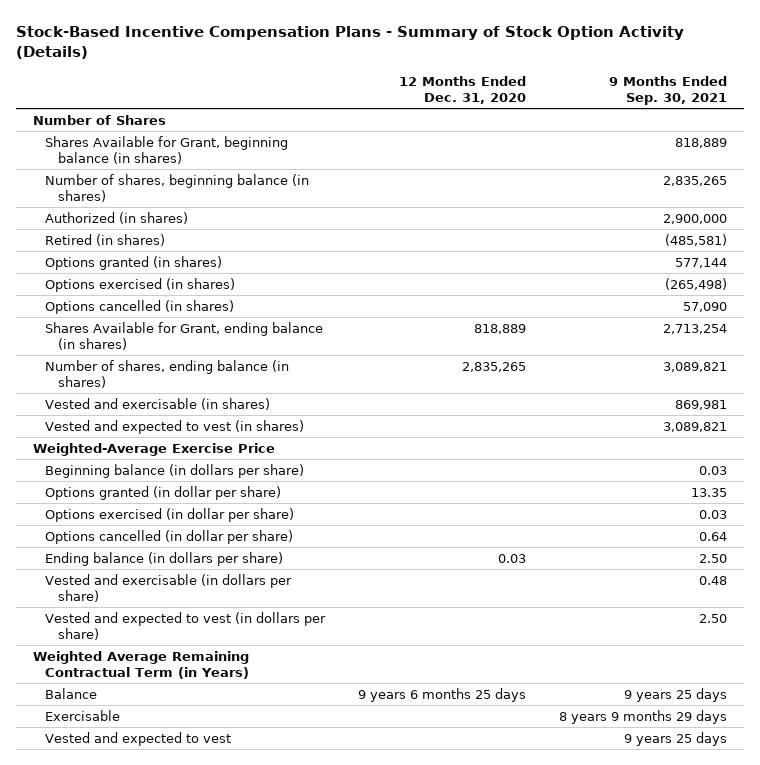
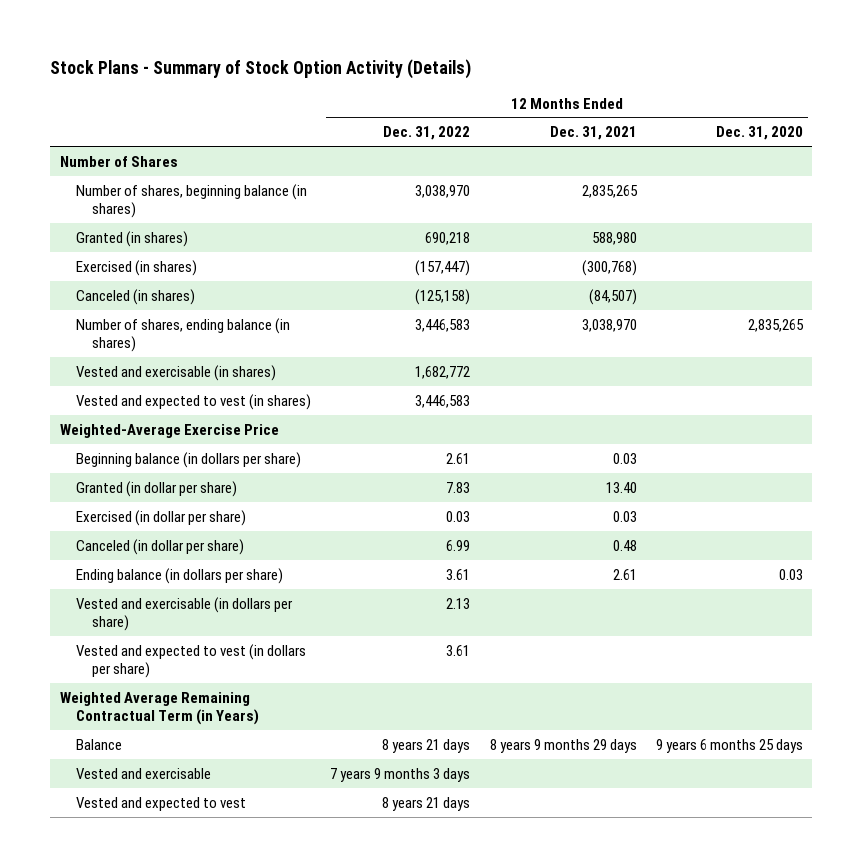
[16,25,685,60] Stock-Based Incentive Compensation Plans - Summary of Stock Option Activity (Details) -> [50,59,472,80] Stock Plans - Summary of Stock Option Activity (Details)
[609,76,728,106] 9 Months Ended Sep. 30, 2021 -> none
none -> [383,126,471,141] Dec. 31, 2022
none -> [549,126,637,141] Dec. 31, 2021
[45,135,289,164] Shares Available for Grant, beginning balance (in shares) -> none
[45,211,189,224] Authorized (in shares) -> none
[45,233,166,246] Retired (in shares) -> none
[45,321,324,350] Shares Available for Grant, ending balance (in shares) -> none
[45,255,223,270] Options granted (in shares) -> [76,230,189,247] Granted (in shares)
[45,277,236,292] Options exercised (in shares) -> [76,259,198,276] Exercised (in shares)
[45,299,235,314] Options cancelled (in shares) -> [76,288,196,305] Canceled (in shares)
[45,485,282,500] Options granted (in dollar per share) -> [76,480,238,497] Granted (in dollar per share)
[45,507,295,522] Options exercised (in dollar per share) -> [76,509,247,526] Exercised (in dollar per share)
[45,529,294,544] Options cancelled (in dollar per share) -> [76,538,245,555] Canceled (in dollar per share)
[45,709,121,721] Exercisable -> [76,767,212,779] Vested and exercisable

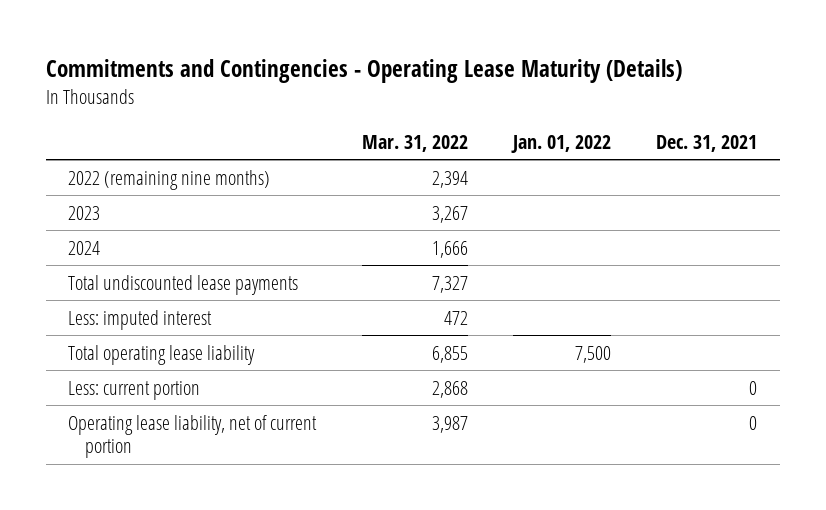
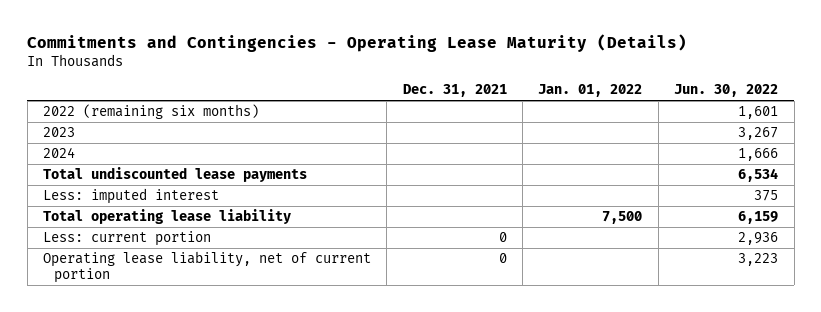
[361,134,468,152] Mar. 31, 2022 -> none
none -> [674,84,779,98] Jun. 30, 2022
[68,169,271,190] 2022 (remaining nine months) -> [43,104,260,120] 2022 (remaining six months)

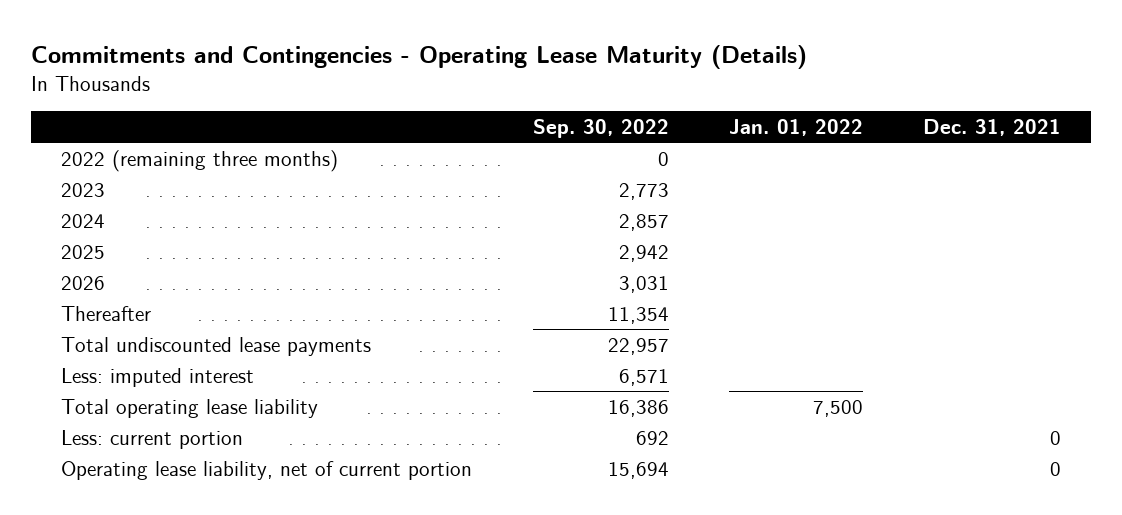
[674,84,779,98] Jun. 30, 2022 -> none
none -> [532,119,669,139] Sep. 30, 2022
[43,104,260,120] 2022 (remaining six months) -> [61,149,339,172] 2022 (remaining three months)
none -> [61,244,106,259] 2025
none -> [61,275,106,290] 2026
none -> [61,305,152,321] Thereafter

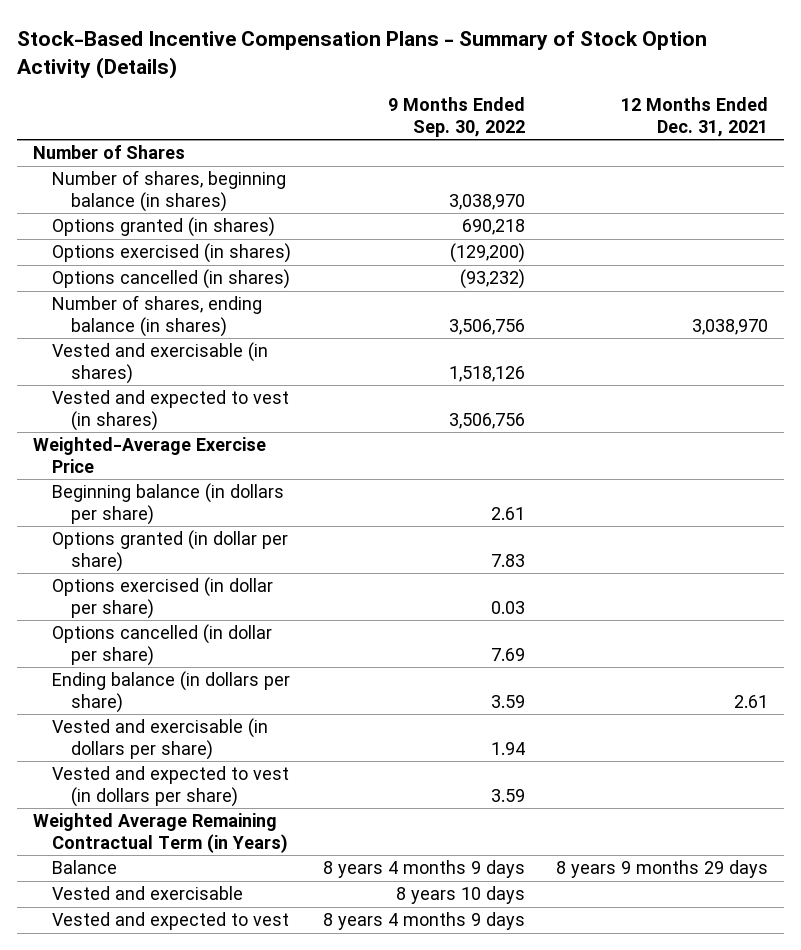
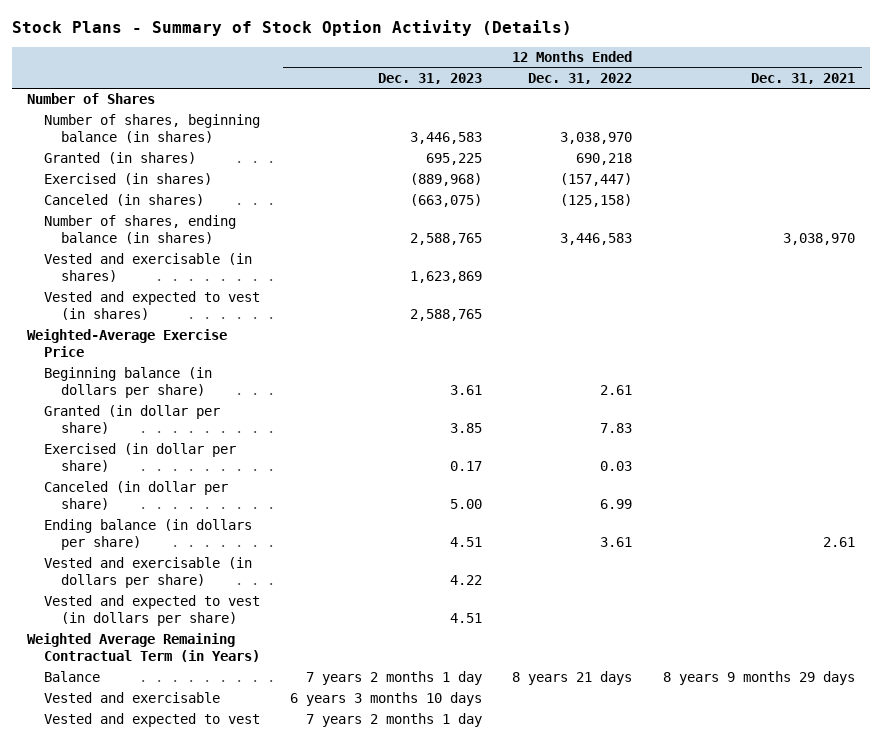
[17,30,708,79] Stock-Based Incentive Compensation Plans - Summary of Stock Option Activity (Details) -> [12,20,573,37] Stock Plans - Summary of Stock Option Activity (Details)
[387,97,525,137] 9 Months Ended Sep. 30, 2022 -> none
none -> [378,73,483,85] Dec. 31, 2023
none -> [528,73,633,85] Dec. 31, 2022
[52,217,276,238] Options granted (in shares) -> [44,152,197,165] Granted (in shares)
[52,243,292,264] Options exercised (in shares) -> [44,173,213,186] Exercised (in shares)
[52,269,291,290] Options cancelled (in shares) -> [44,194,205,207] Canceled (in shares)
[52,530,289,572] Options granted (in dollar per share) -> [44,405,221,435] Granted (in dollar per share)
[52,577,274,619] Options exercised (in dollar per share) -> [44,443,237,473] Exercised (in dollar per share)
[52,624,273,666] Options cancelled (in dollar per share) -> [44,481,229,511] Canceled (in dollar per share)

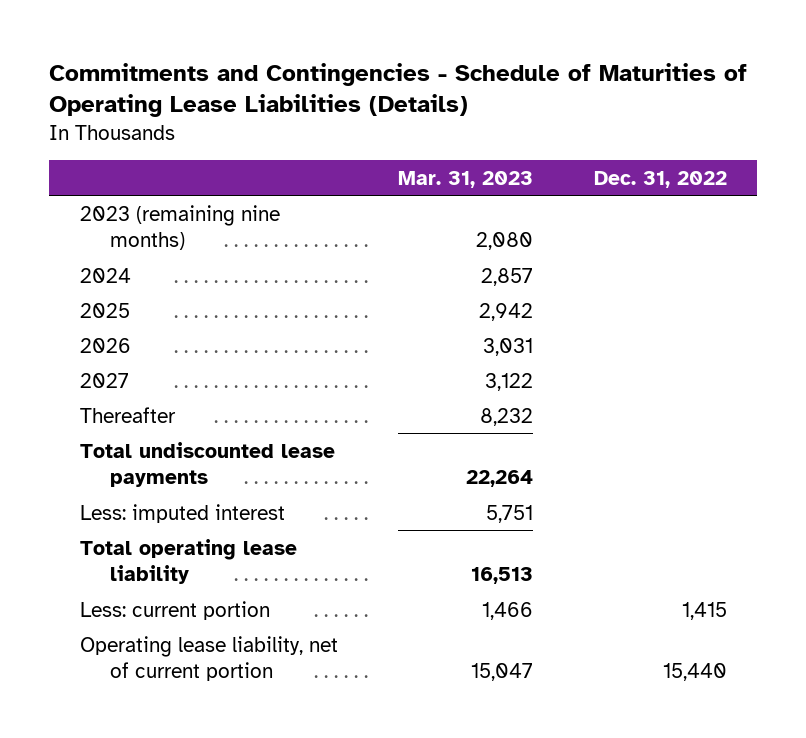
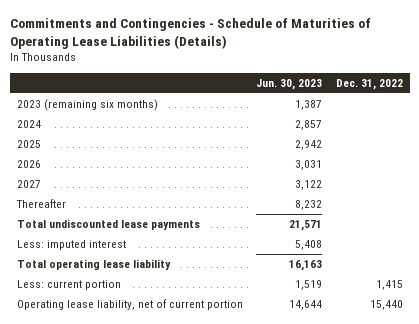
[398,170,534,188] Mar. 31, 2023 -> none
none -> [256,78,323,90] Jun. 30, 2023
[79,204,280,250] 2023 (remaining nine months) -> [16,98,158,111] 2023 (remaining six months)

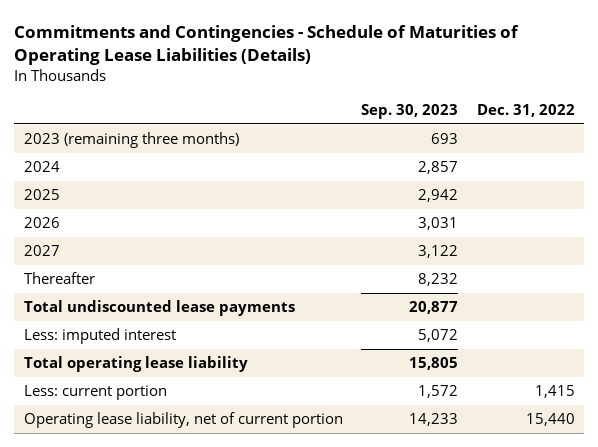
[256,78,323,90] Jun. 30, 2023 -> none
none -> [361,104,459,120] Sep. 30, 2023
[16,98,158,111] 2023 (remaining six months) -> [23,132,239,149] 2023 (remaining three months)

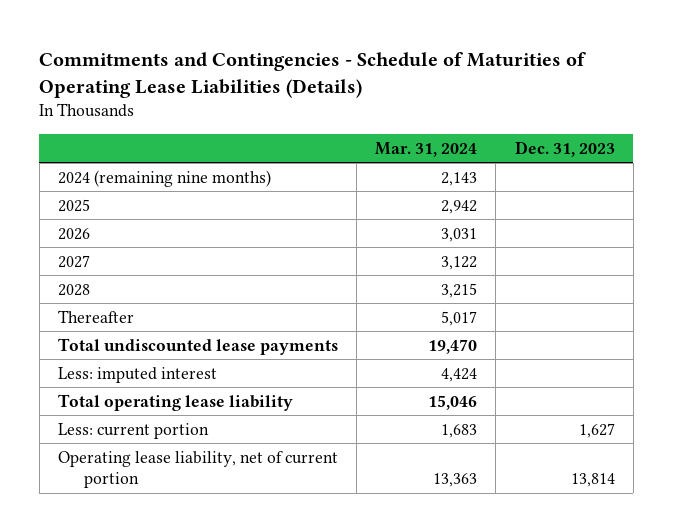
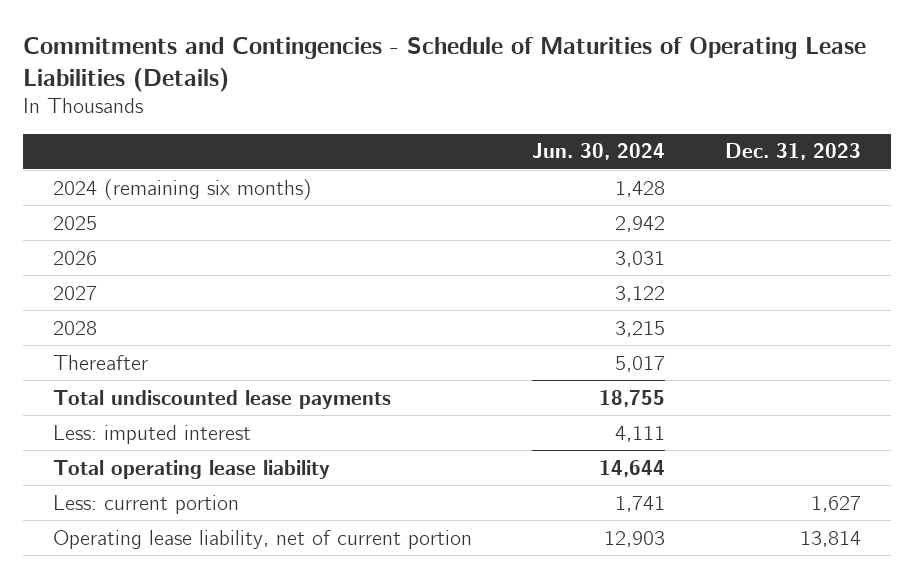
[375,141,478,157] Mar. 31, 2024 -> none
none -> [531,143,665,161] Jun. 30, 2024
[57,169,271,187] 2024 (remaining nine months) -> [52,178,312,200] 2024 (remaining six months)

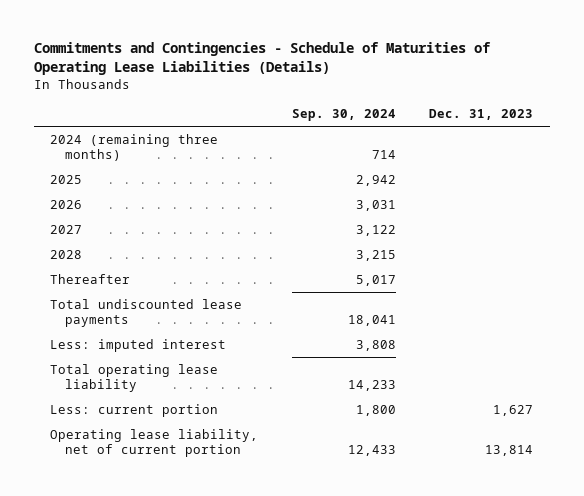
[531,143,665,161] Jun. 30, 2024 -> none
none -> [291,109,396,122] Sep. 30, 2024
[52,178,312,200] 2024 (remaining six months) -> [50,133,219,162] 2024 (remaining three months)

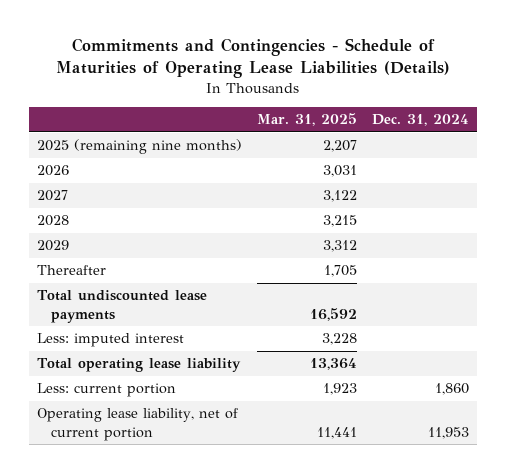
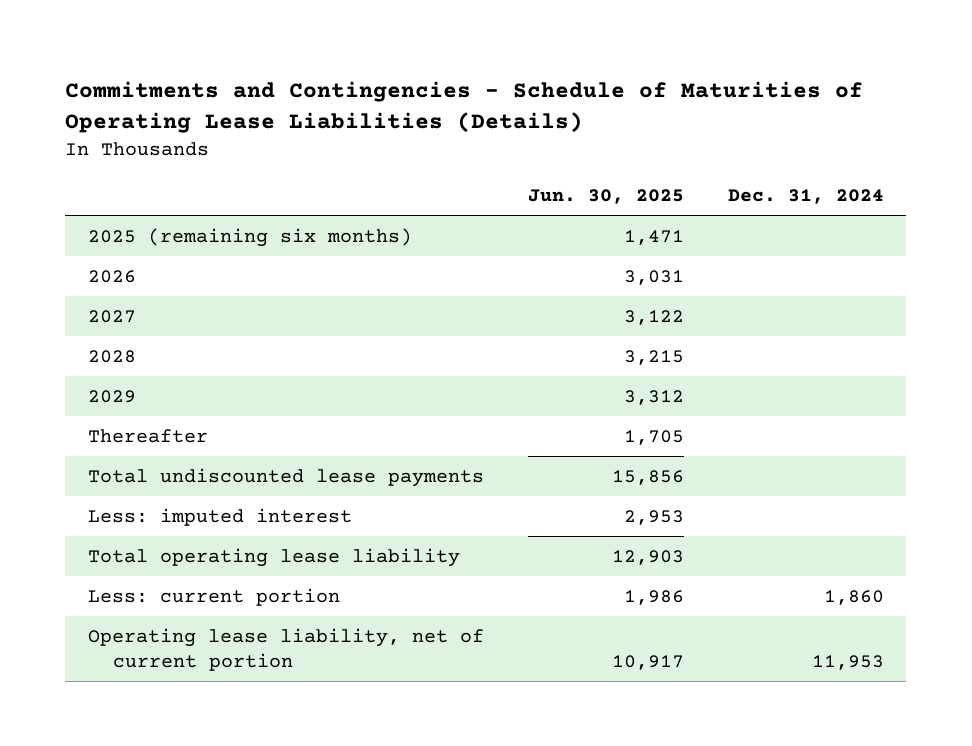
[256,113,357,127] Mar. 31, 2025 -> none
none -> [527,189,684,205] Jun. 30, 2025
[36,139,242,155] 2025 (remaining nine months) -> [87,227,412,247] 2025 (remaining six months)

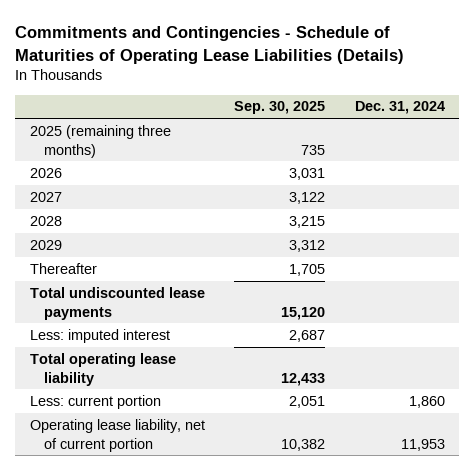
[527,189,684,205] Jun. 30, 2025 -> none
none -> [234,101,326,115] Sep. 30, 2025
[87,227,412,247] 2025 (remaining six months) -> [30,124,172,158] 2025 (remaining three months)

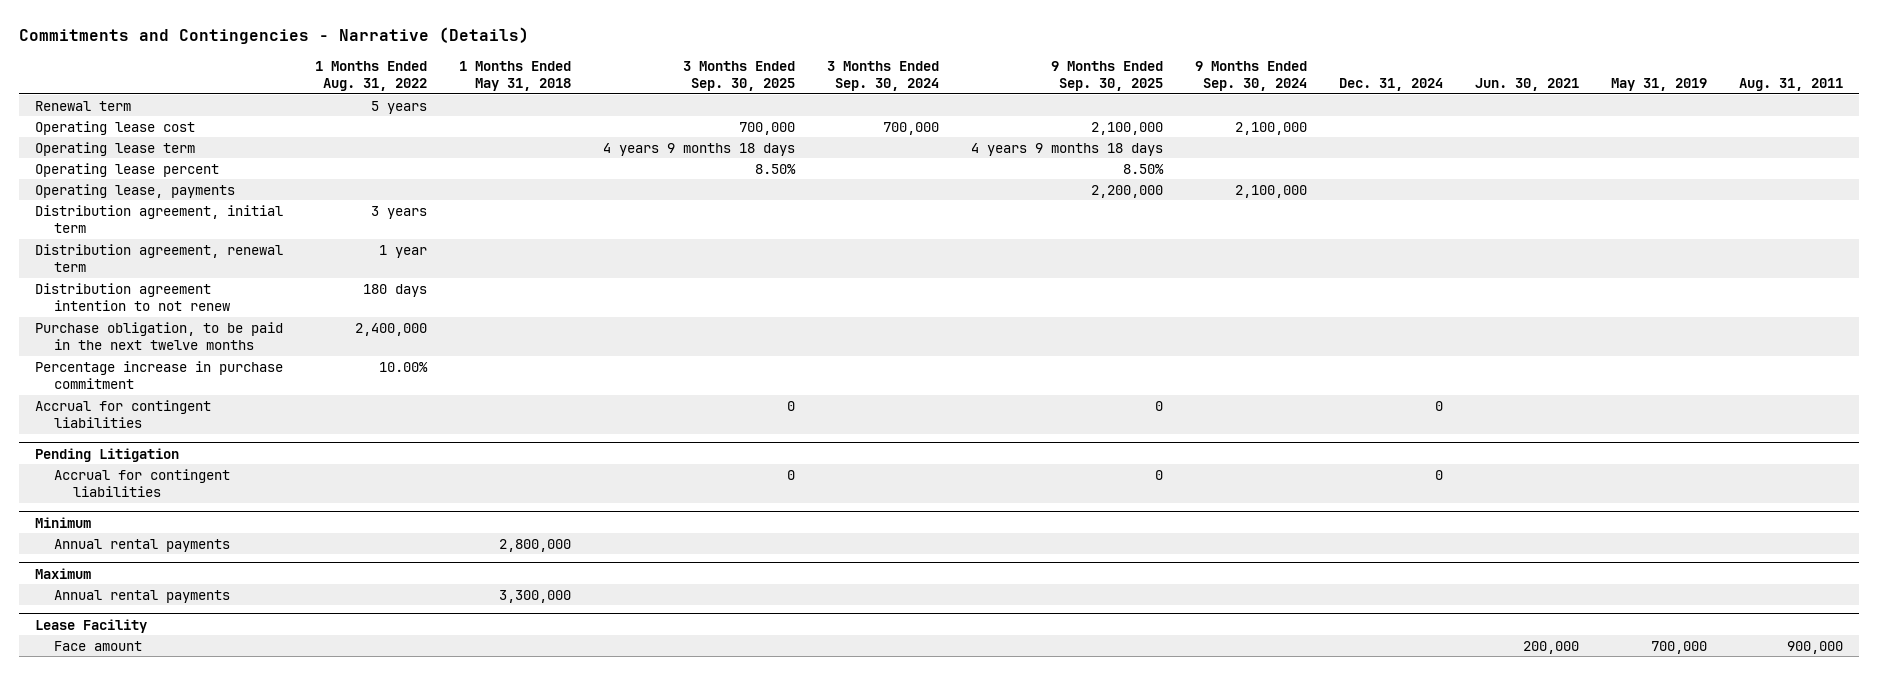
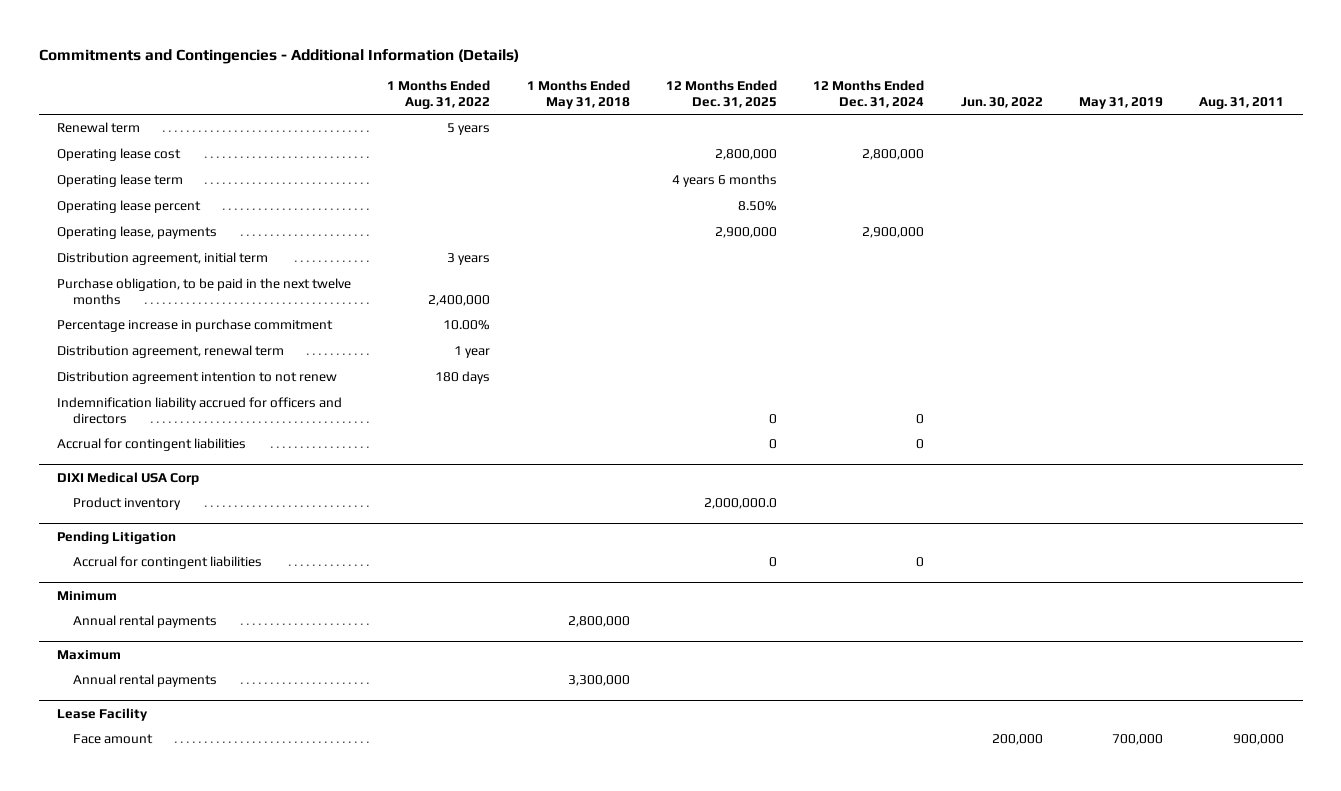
[18,26,529,44] Commitments and Contingencies - Narrative (Details) -> [38,48,519,64] Commitments and Contingencies - Additional Information (Details)
[682,60,795,92] 3 Months Ended Sep. 30, 2025 -> none
[826,60,939,92] 3 Months Ended Sep. 30, 2024 -> none
[1050,60,1163,92] 9 Months Ended Sep. 30, 2025 -> none
[1194,60,1307,92] 9 Months Ended Sep. 30, 2024 -> none
[1338,78,1443,92] Dec. 31, 2024 -> none
[1474,78,1579,92] Jun. 30, 2021 -> none
none -> [666,80,778,108] 12 Months Ended Dec. 31, 2025
none -> [813,80,925,108] 12 Months Ended Dec. 31, 2024
none -> [960,96,1043,108] Jun. 30, 2022
[34,243,283,273] Distribution agreement, renewal term -> [56,345,284,359] Distribution agreement, renewal term
[34,282,230,312] Distribution agreement intention to not renew -> [56,371,337,385] Distribution agreement intention to not renew
none -> [56,397,342,424] Indemnification liability accrued for officers and directors
none -> [56,472,199,486] DIXI Medical USA Corp
none -> [72,497,181,511] Product inventory

